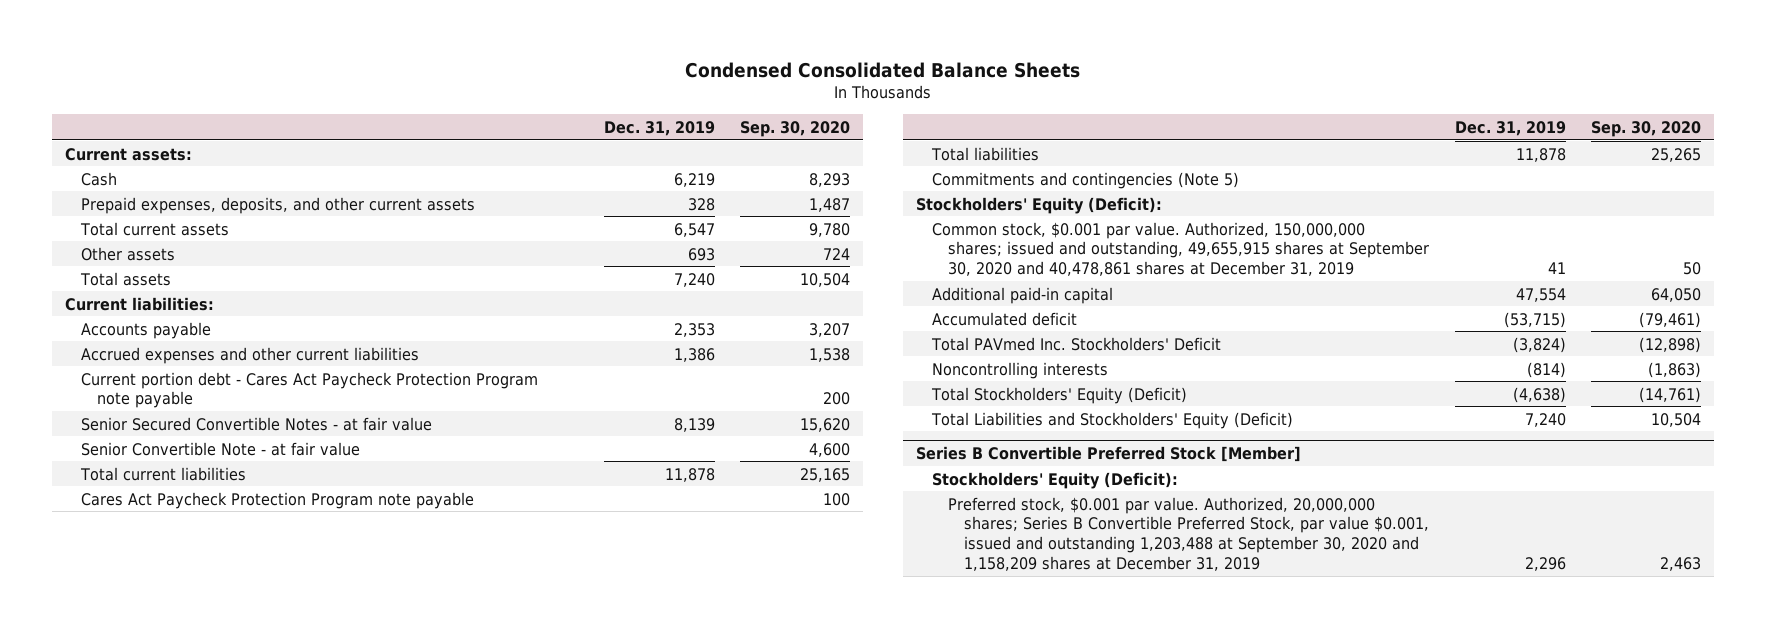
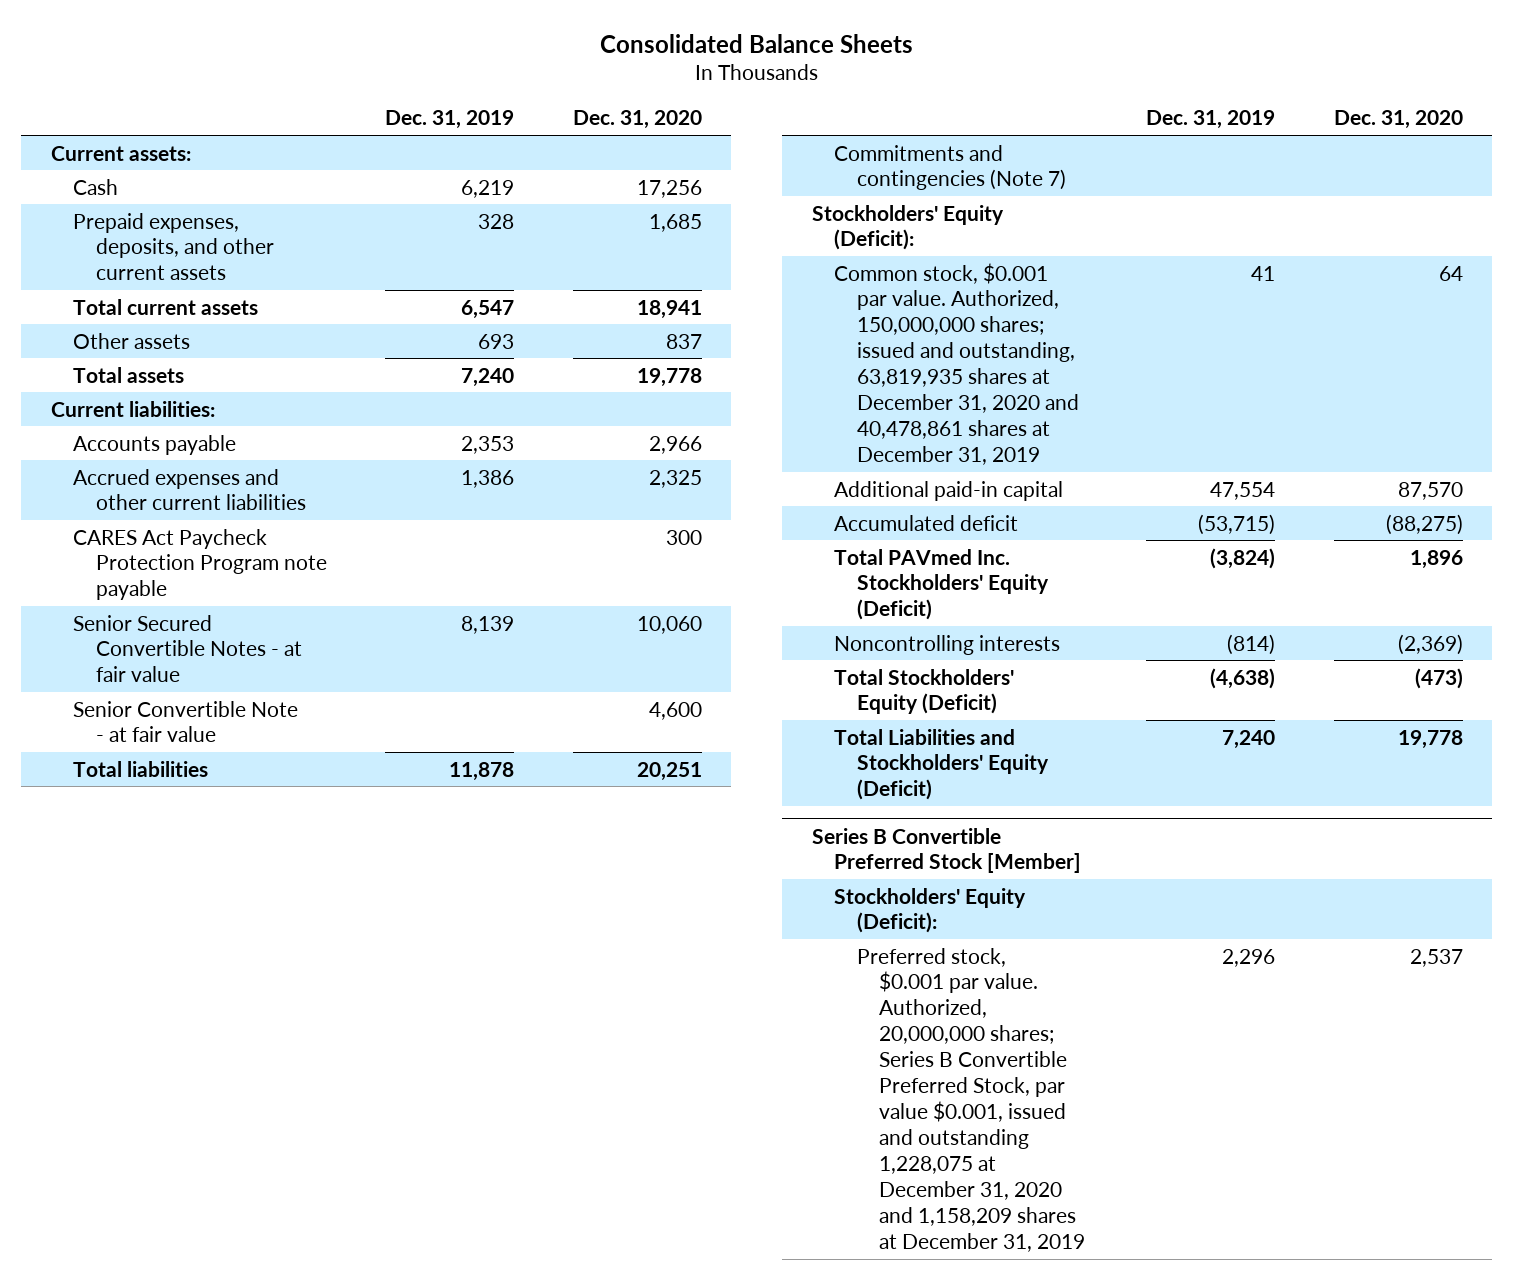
[685,61,1081,78] Condensed Consolidated Balance Sheets -> [599,33,913,53] Consolidated Balance Sheets
[740,120,851,137] Sep. 30, 2020 -> none
none -> [572,110,702,130] Dec. 31, 2020
[80,371,538,409] Current portion debt - Cares Act Paycheck Protection Program note payable -> [73,528,327,601] CARES Act Paycheck Protection Program note payable
[79,466,246,481] Total current liabilities -> none
[80,491,474,509] Cares Act Paycheck Protection Program note payable -> none
[931,171,1239,189] Commitments and contingencies (Note 5) -> [834,144,1066,191] Commitments and contingencies (Note 7)
[931,221,1430,277] Common stock, $0.001 par value. Authorized, 150,000,000 shares; issued and outstanding, 49,655,915 shares at September 30, 2020 and 40,478,861 shares at December 31, 2019 -> [834,262,1079,465] Common stock, $0.001 par value. Authorized, 150,000,000 shares; issued and outstanding, 63,819,935 shares at December 31, 2020 and 40,478,861 shares at December 31, 2019
[930,336,1221,351] Total PAVmed Inc. Stockholders' Deficit -> [834,548,1049,621] Total PAVmed Inc. Stockholders' Equity (Deficit)
[948,496,1430,572] Preferred stock, $0.001 par value. Authorized, 20,000,000 shares; Series B Convertible Preferred Stock, par value $0.001, issued and outstanding 1,203,488 at September 30, 2020 and 1,158,209 shares at December 31, 2019 -> [856,947,1085,1252] Preferred stock, $0.001 par value. Authorized, 20,000,000 shares; Series B Convertible Preferred Stock, par value $0.001, issued and outstanding 1,228,075 at December 31, 2020 and 1,158,209 shares at December 31, 2019

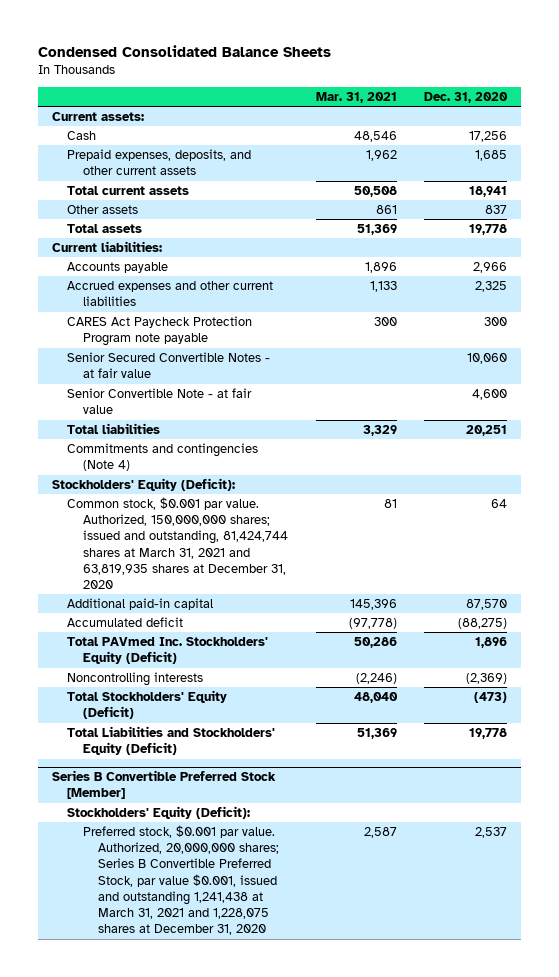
[599,33,913,53] Consolidated Balance Sheets -> [37,45,331,58] Condensed Consolidated Balance Sheets
[385,110,515,130] Dec. 31, 2019 -> none
none -> [315,91,397,103] Mar. 31, 2021
[834,144,1066,191] Commitments and contingencies (Note 7) -> [67,443,259,472] Commitments and contingencies (Note 4)
[834,262,1079,465] Common stock, $0.001 par value. Authorized, 150,000,000 shares; issued and outstanding, 63,819,935 shares at December 31, 2020 and 40,478,861 shares at December 31, 2019 -> [67,497,288,589] Common stock, $0.001 par value. Authorized, 150,000,000 shares; issued and outstanding, 81,424,744 shares at March 31, 2021 and 63,819,935 shares at December 31, 2020
[856,947,1085,1252] Preferred stock, $0.001 par value. Authorized, 20,000,000 shares; Series B Convertible Preferred Stock, par value $0.001, issued and outstanding 1,228,075 at December 31, 2020 and 1,158,209 shares at December 31, 2019 -> [82,825,280,936] Preferred stock, $0.001 par value. Authorized, 20,000,000 shares; Series B Convertible Preferred Stock, par value $0.001, issued and outstanding 1,241,438 at March 31, 2021 and 1,228,075 shares at December 31, 2020

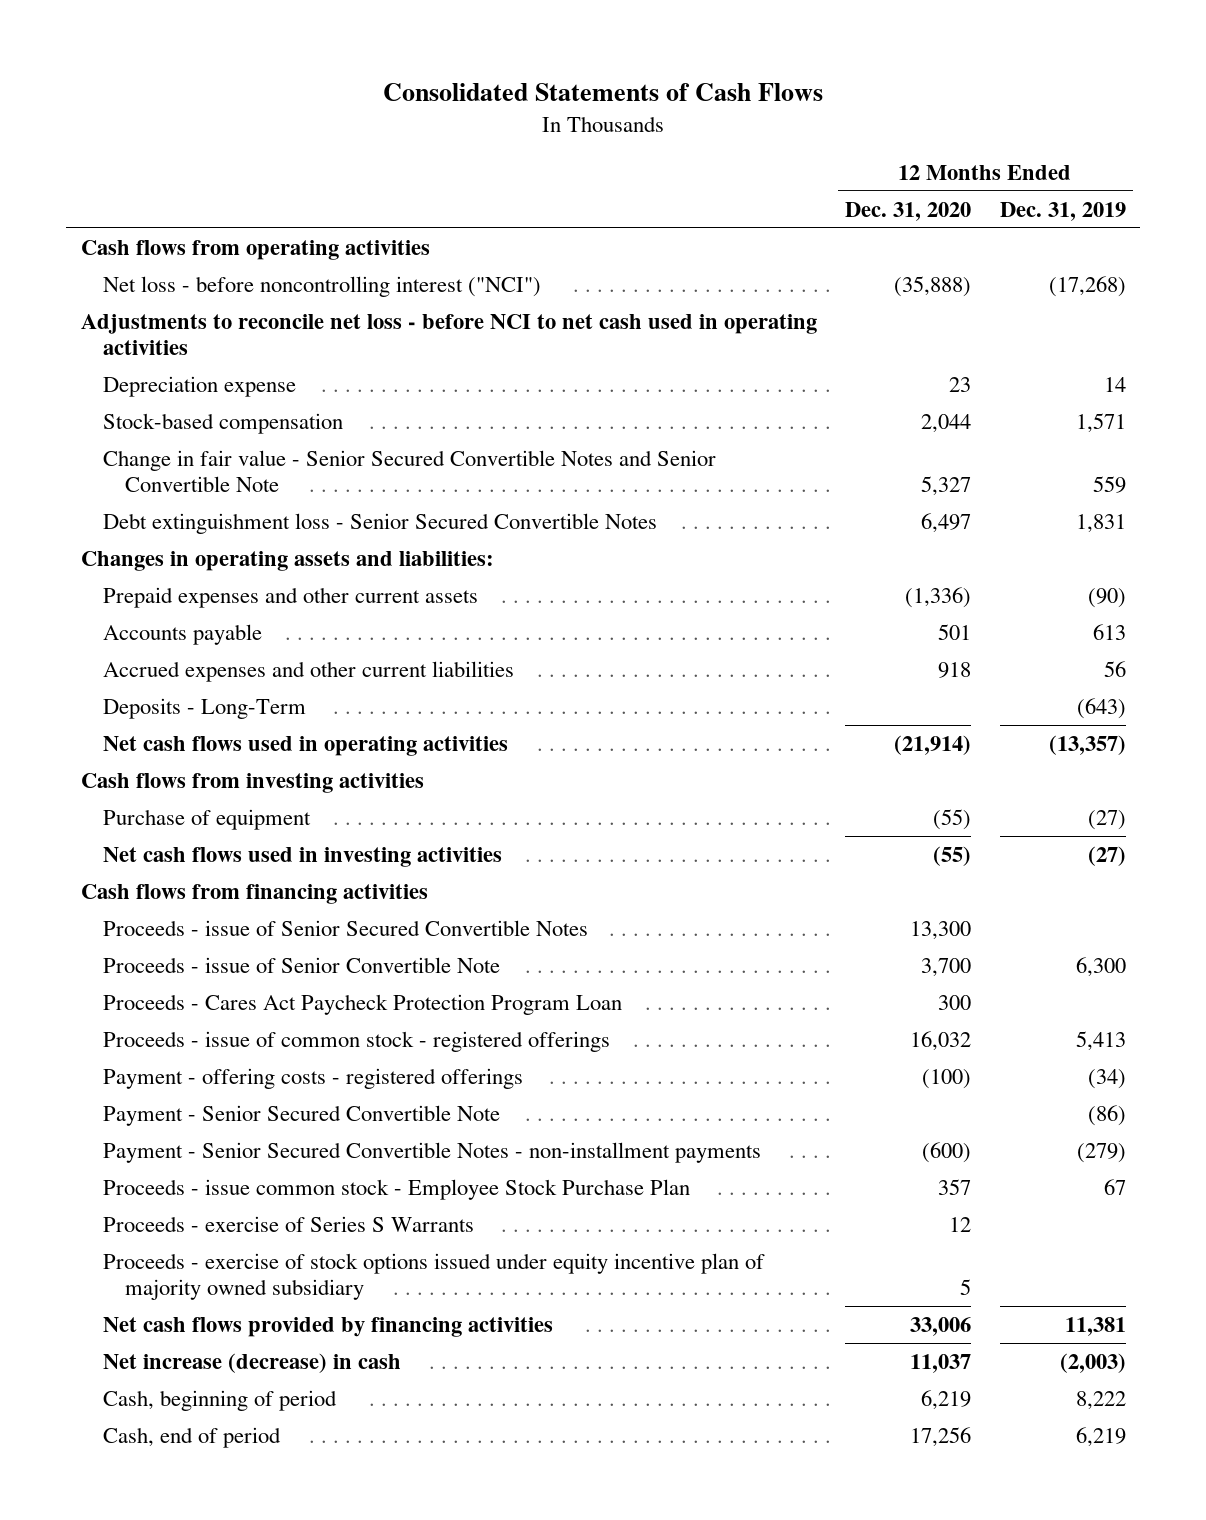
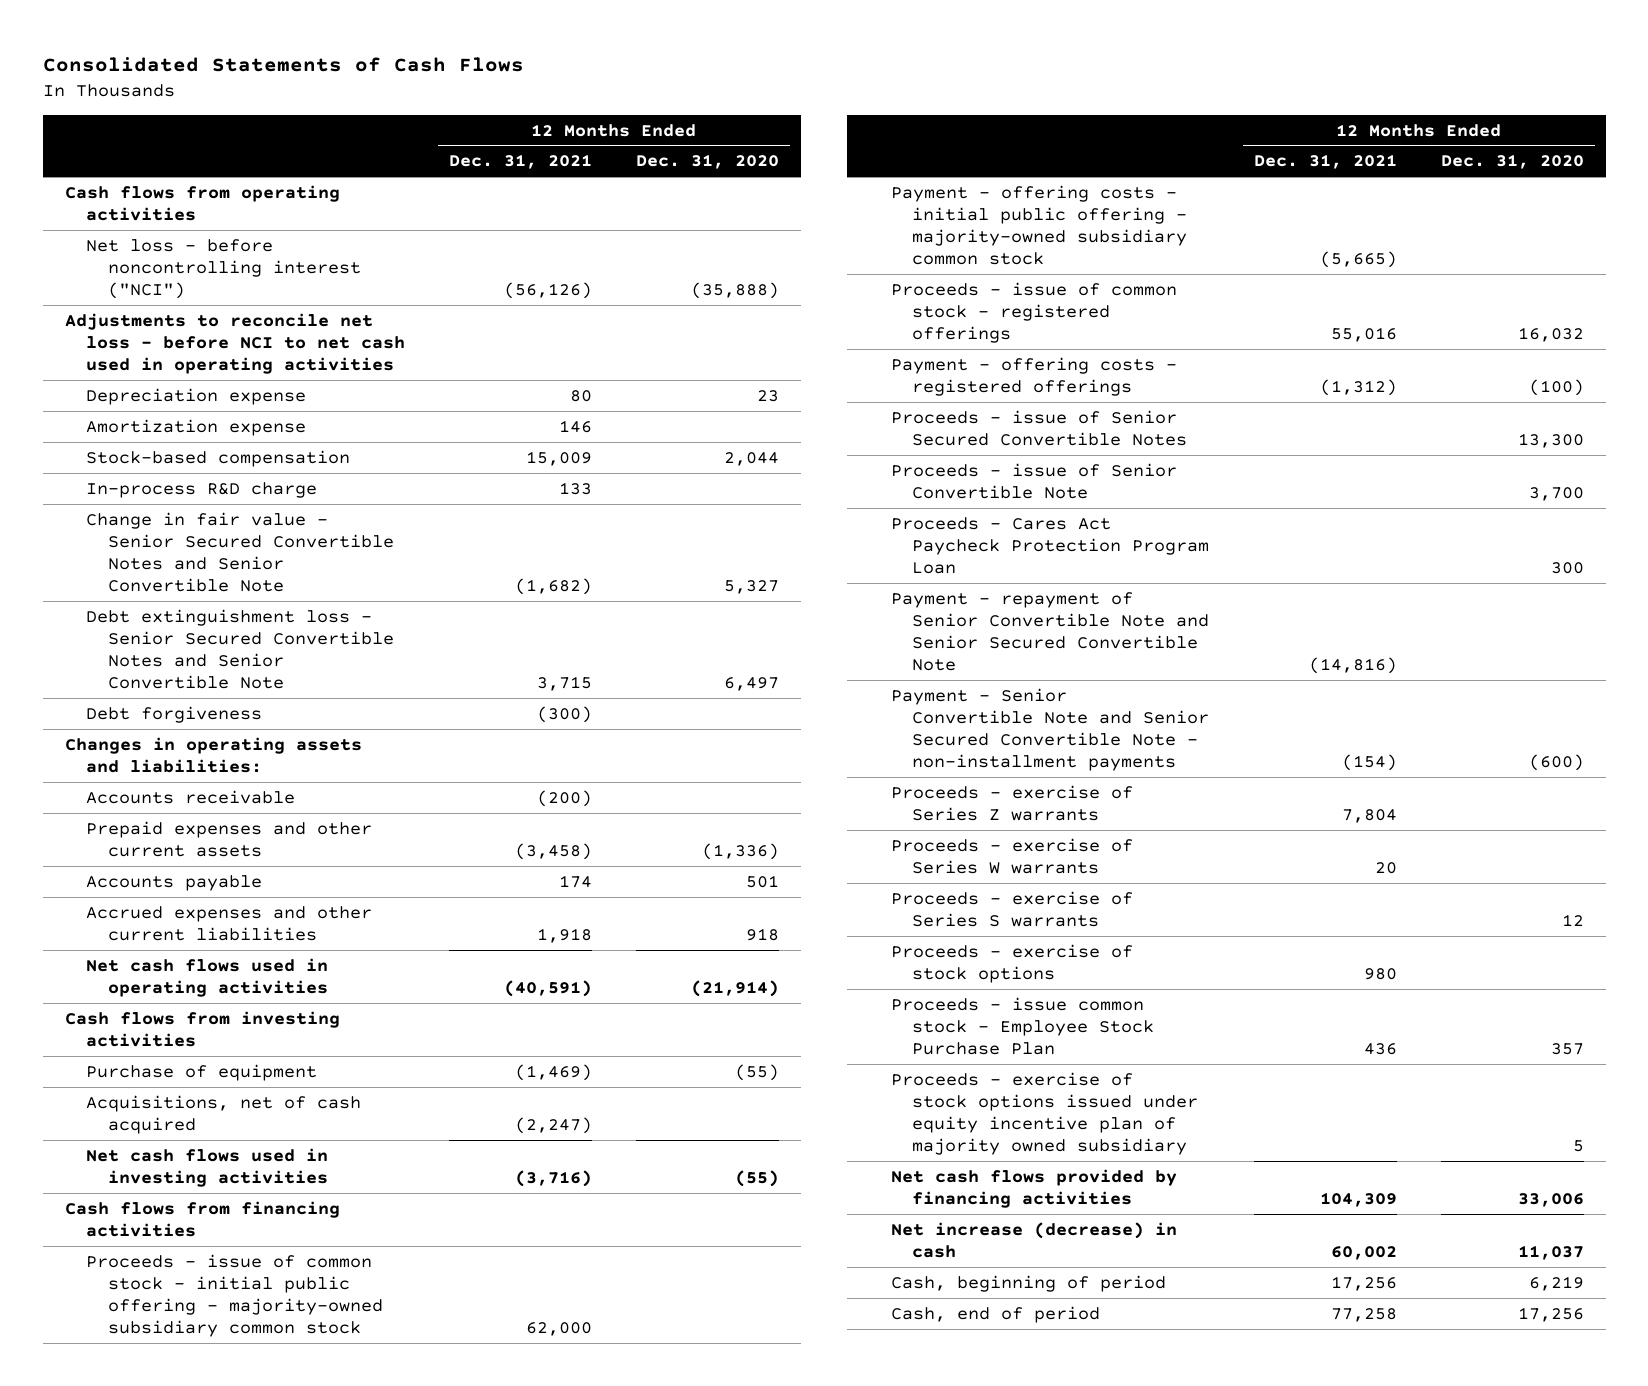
[999,201,1126,221] Dec. 31, 2019 -> none
none -> [449,154,593,170] Dec. 31, 2021
none -> [86,418,307,436] Amortization expense
none -> [86,481,318,498] In-process R&D charge
[102,512,657,534] Debt extinguishment loss - Senior Secured Convertible Notes -> [86,608,394,690] Debt extinguishment loss - Senior Secured Convertible Notes and Senior Convertible Note
none -> [86,705,263,723] Debt forgiveness
none -> [86,789,296,804] Accounts receivable
[102,697,306,719] Deposits - Long-Term -> none
none -> [86,1094,362,1134] Acquisitions, net of cash acquired
none -> [86,1253,383,1338] Proceeds - issue of common stock - initial public offering - majority-owned subsidiary common stock
none -> [890,184,1188,266] Payment - offering costs - initial public offering - majority-owned subsidiary common stock
[102,1030,610,1052] Proceeds - issue of common stock - registered offerings -> [890,281,1177,344] Proceeds - issue of common stock - registered offerings
[102,1067,523,1089] Payment - offering costs - registered offerings -> [890,356,1177,396] Payment - offering costs - registered offerings
[102,1104,500,1126] Payment - Senior Secured Convertible Note -> [890,591,1210,672] Payment - repayment of Senior Convertible Note and Senior Secured Convertible Note
[102,1141,761,1163] Payment - Senior Secured Convertible Notes - non-installment payments -> [890,687,1210,772] Payment - Senior Convertible Note and Senior Secured Convertible Note - non-installment payments
none -> [890,784,1133,821] Proceeds - exercise of Series Z warrants
none -> [890,837,1133,874] Proceeds - exercise of Series W warrants
none -> [890,890,1133,927] Proceeds - exercise of Series S warrants
none -> [890,943,1133,983] Proceeds - exercise of stock options
[102,1215,474,1232] Proceeds - exercise of Series S Warrants -> none

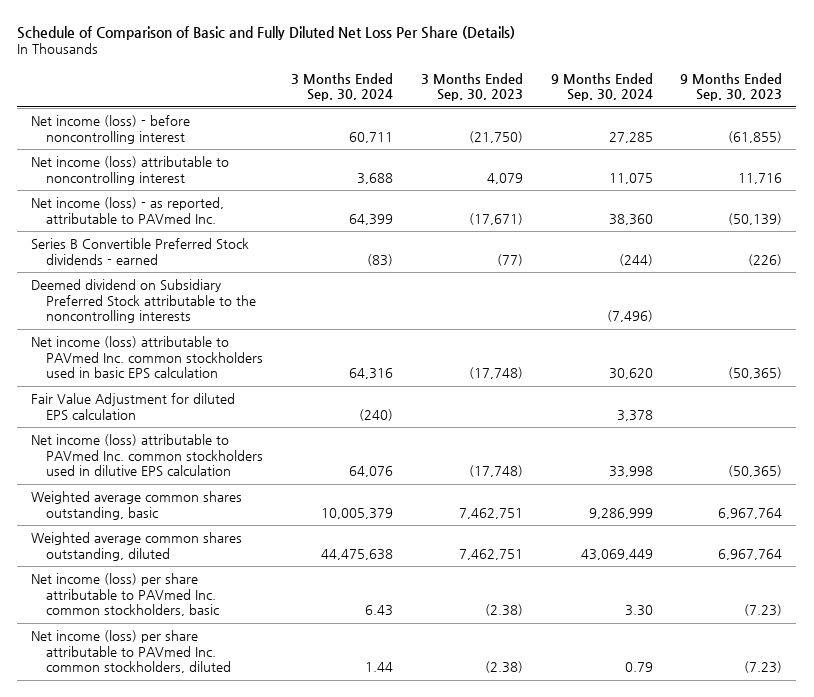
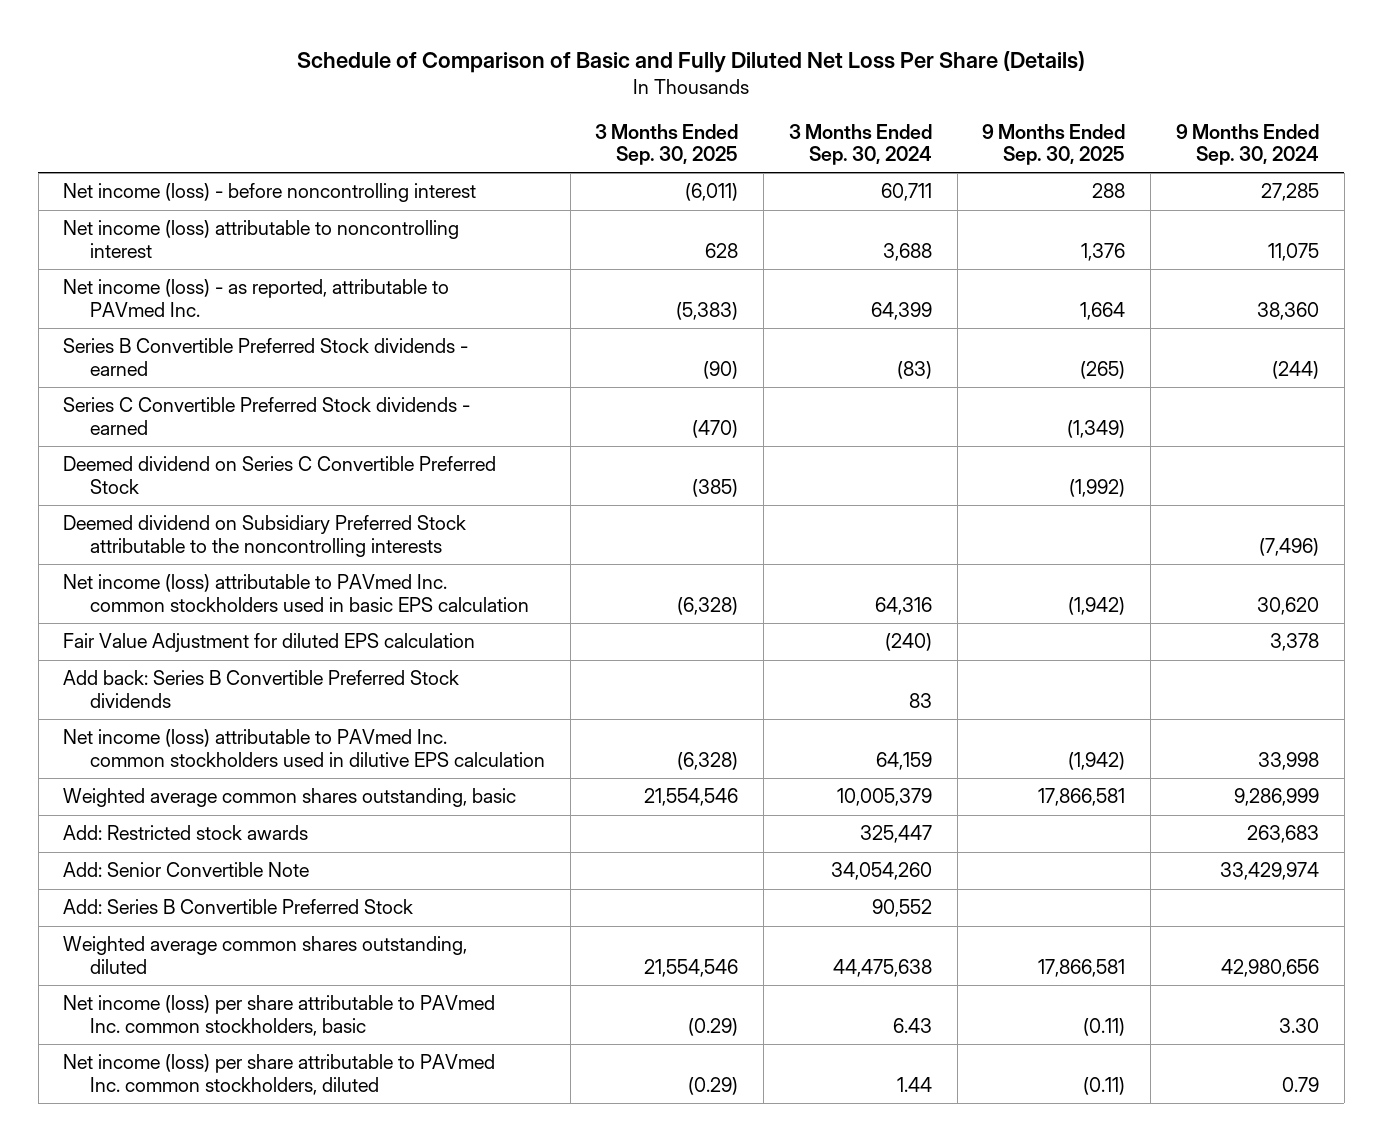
[420,72,523,102] 3 Months Ended Sep. 30, 2023 -> none
[680,72,783,102] 9 Months Ended Sep. 30, 2023 -> none
none -> [595,123,739,166] 3 Months Ended Sep. 30, 2025
none -> [982,123,1126,166] 9 Months Ended Sep. 30, 2025
none -> [63,397,471,435] Series C Convertible Preferred Stock dividends - earned
none -> [63,456,497,494] Deemed dividend on Series C Convertible Preferred Stock
none -> [63,670,460,708] Add back: Series B Convertible Preferred Stock dividends
[349,466,394,478] 64,076 -> [875,751,932,770] 64,159
none -> [63,825,309,841] Add: Restricted stock awards
none -> [63,862,310,878] Add: Senior Convertible Note
none -> [63,899,414,915] Add: Series B Convertible Preferred Stock
[580,548,653,560] 43,069,449 -> [1220,958,1319,977] 42,980,656

